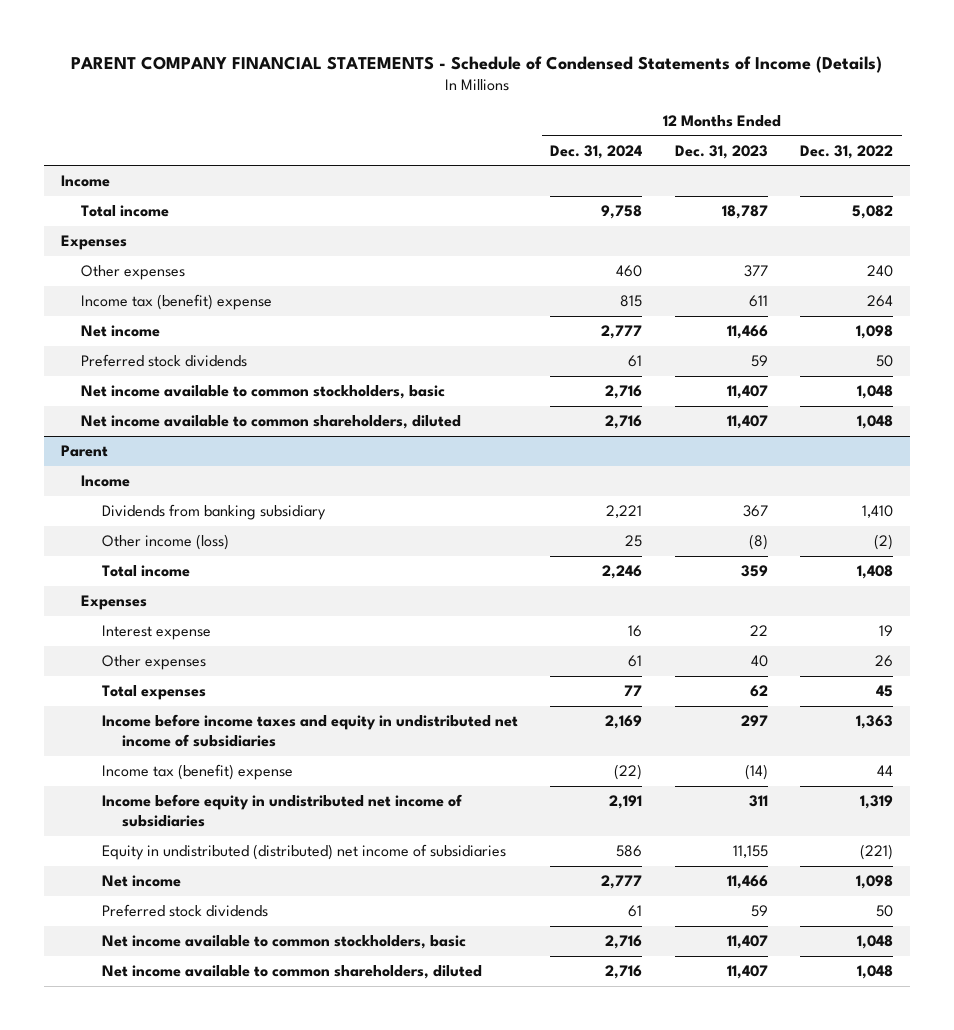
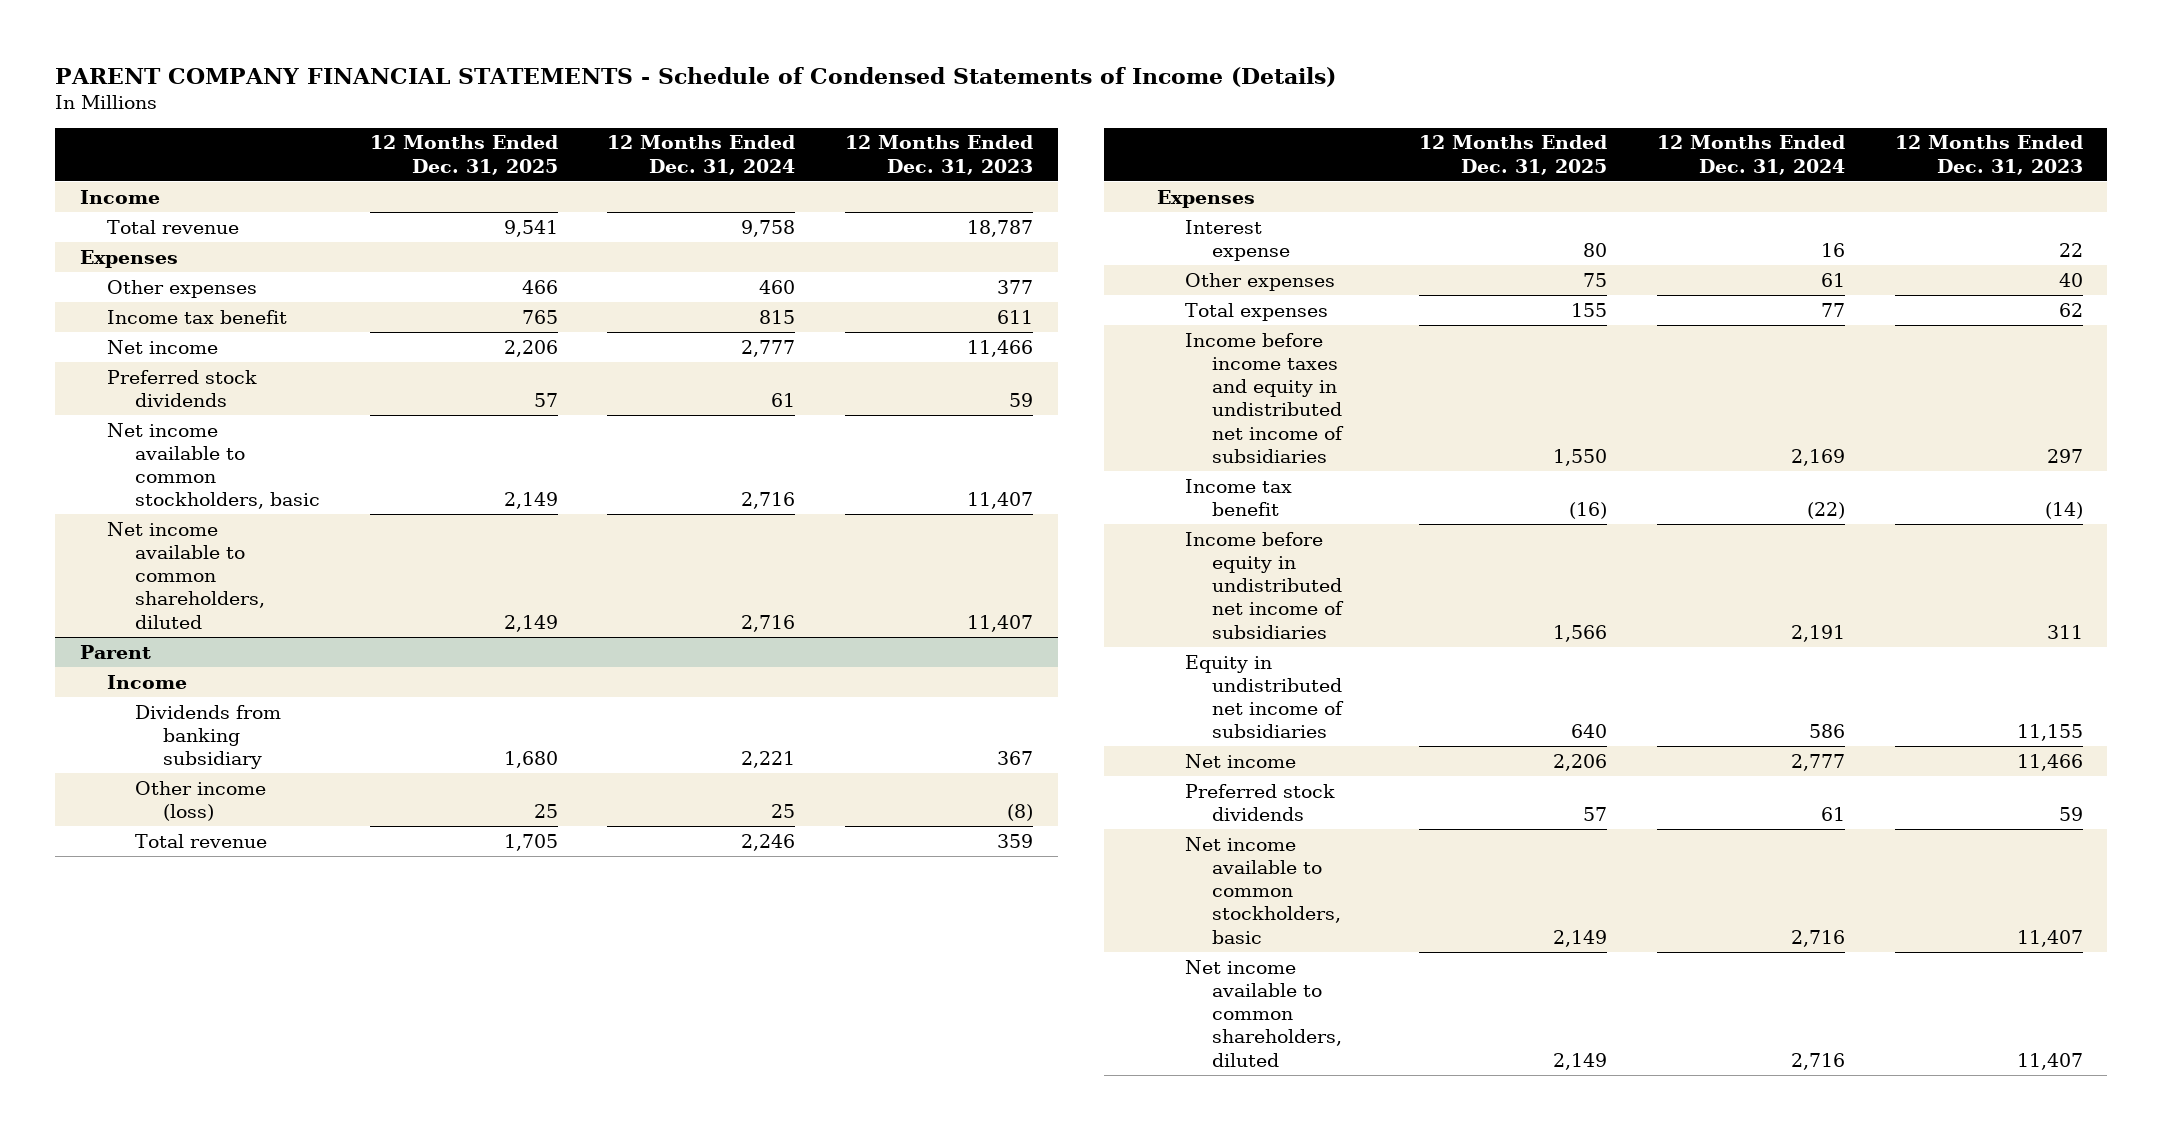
[800,144,894,159] Dec. 31, 2022 -> none
none -> [369,135,558,175] 12 Months Ended Dec. 31, 2025
[81,204,170,217] Total income -> [107,219,240,234] Total revenue
[81,293,273,310] Income tax (benefit) expense -> [107,309,288,324] Income tax benefit
[101,564,190,577] Total income -> [135,833,268,848] Total revenue
[101,763,293,780] Income tax (benefit) expense -> [1184,478,1292,516] Income tax benefit
[101,843,506,860] Equity in undistributed (distributed) net income of subsidiaries -> [1184,654,1345,739] Equity in undistributed net income of subsidiaries

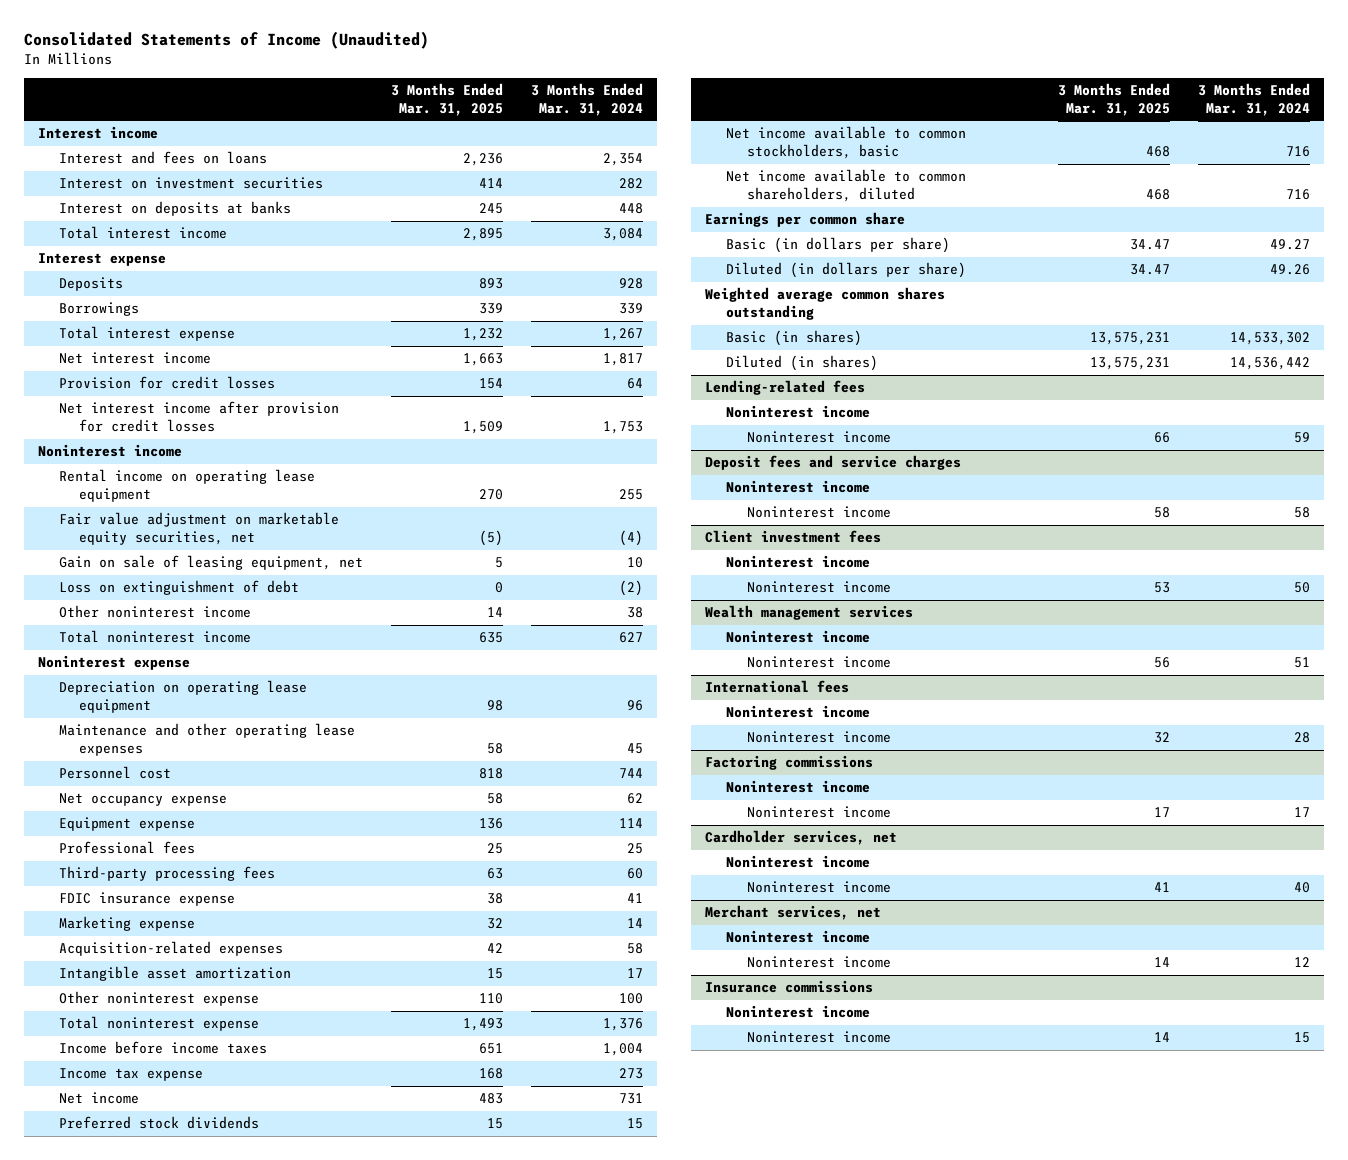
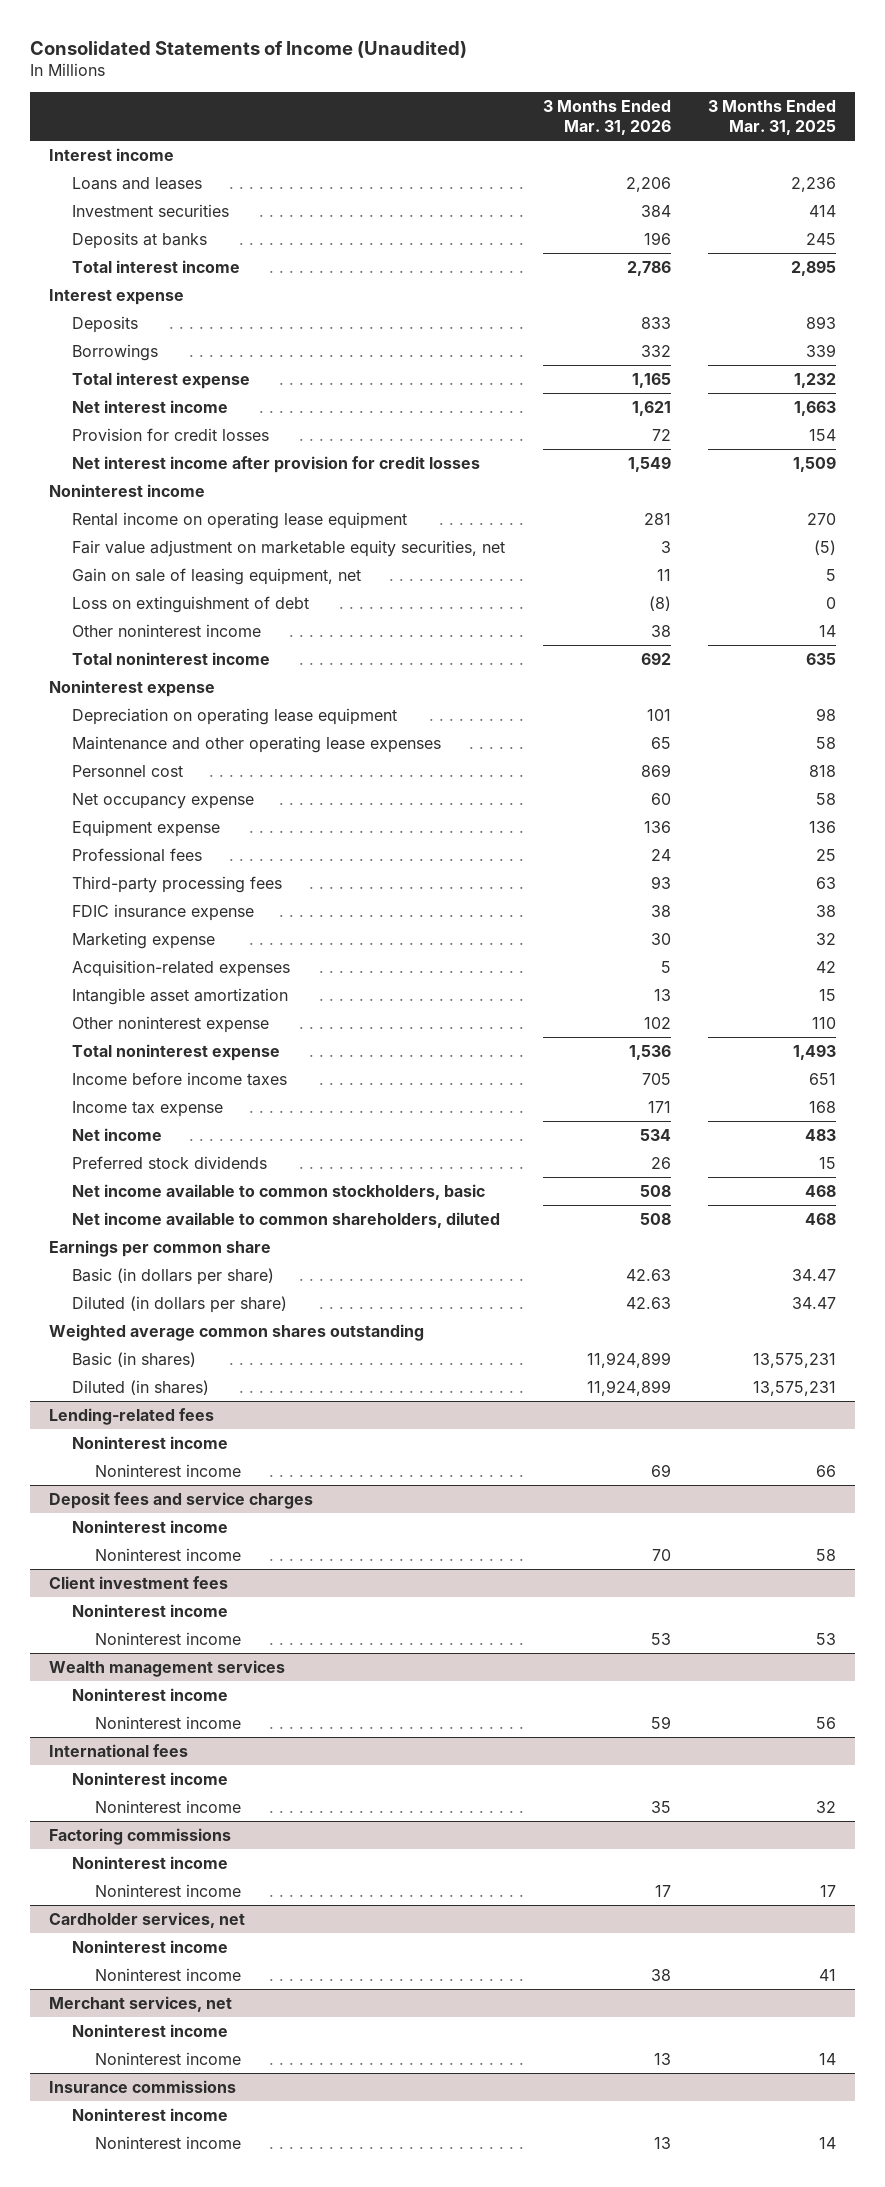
[530,83,643,116] 3 Months Ended Mar. 31, 2024 -> none
none -> [542,99,671,136] 3 Months Ended Mar. 31, 2026
[58,151,267,165] Interest and fees on loans -> [71,176,202,190] Loans and leases
[58,177,323,190] Interest on investment securities -> [71,203,229,217] Investment securities
[58,201,291,217] Interest on deposits at banks -> [71,231,207,249] Deposits at banks

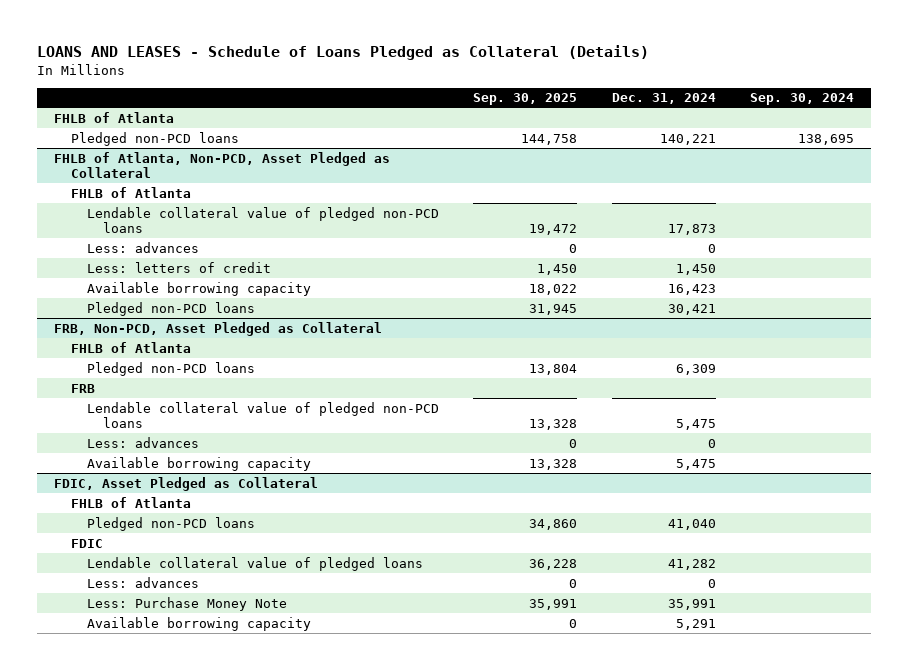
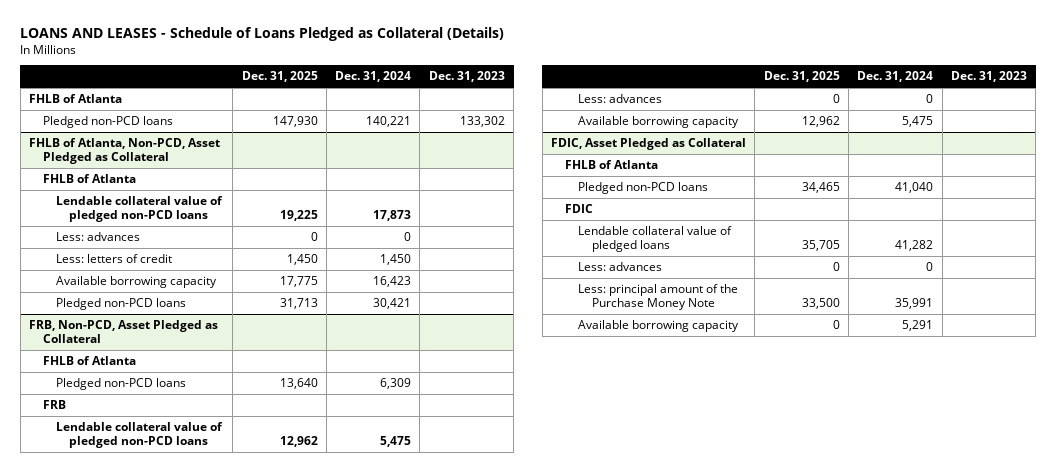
[473,93,578,106] Sep. 30, 2025 -> none
[750,93,855,106] Sep. 30, 2024 -> none
none -> [241,71,318,83] Dec. 31, 2025
none -> [428,71,505,83] Dec. 31, 2023
[86,596,287,611] Less: Purchase Money Note -> [578,283,739,310] Less: principal amount of the Purchase Money Note

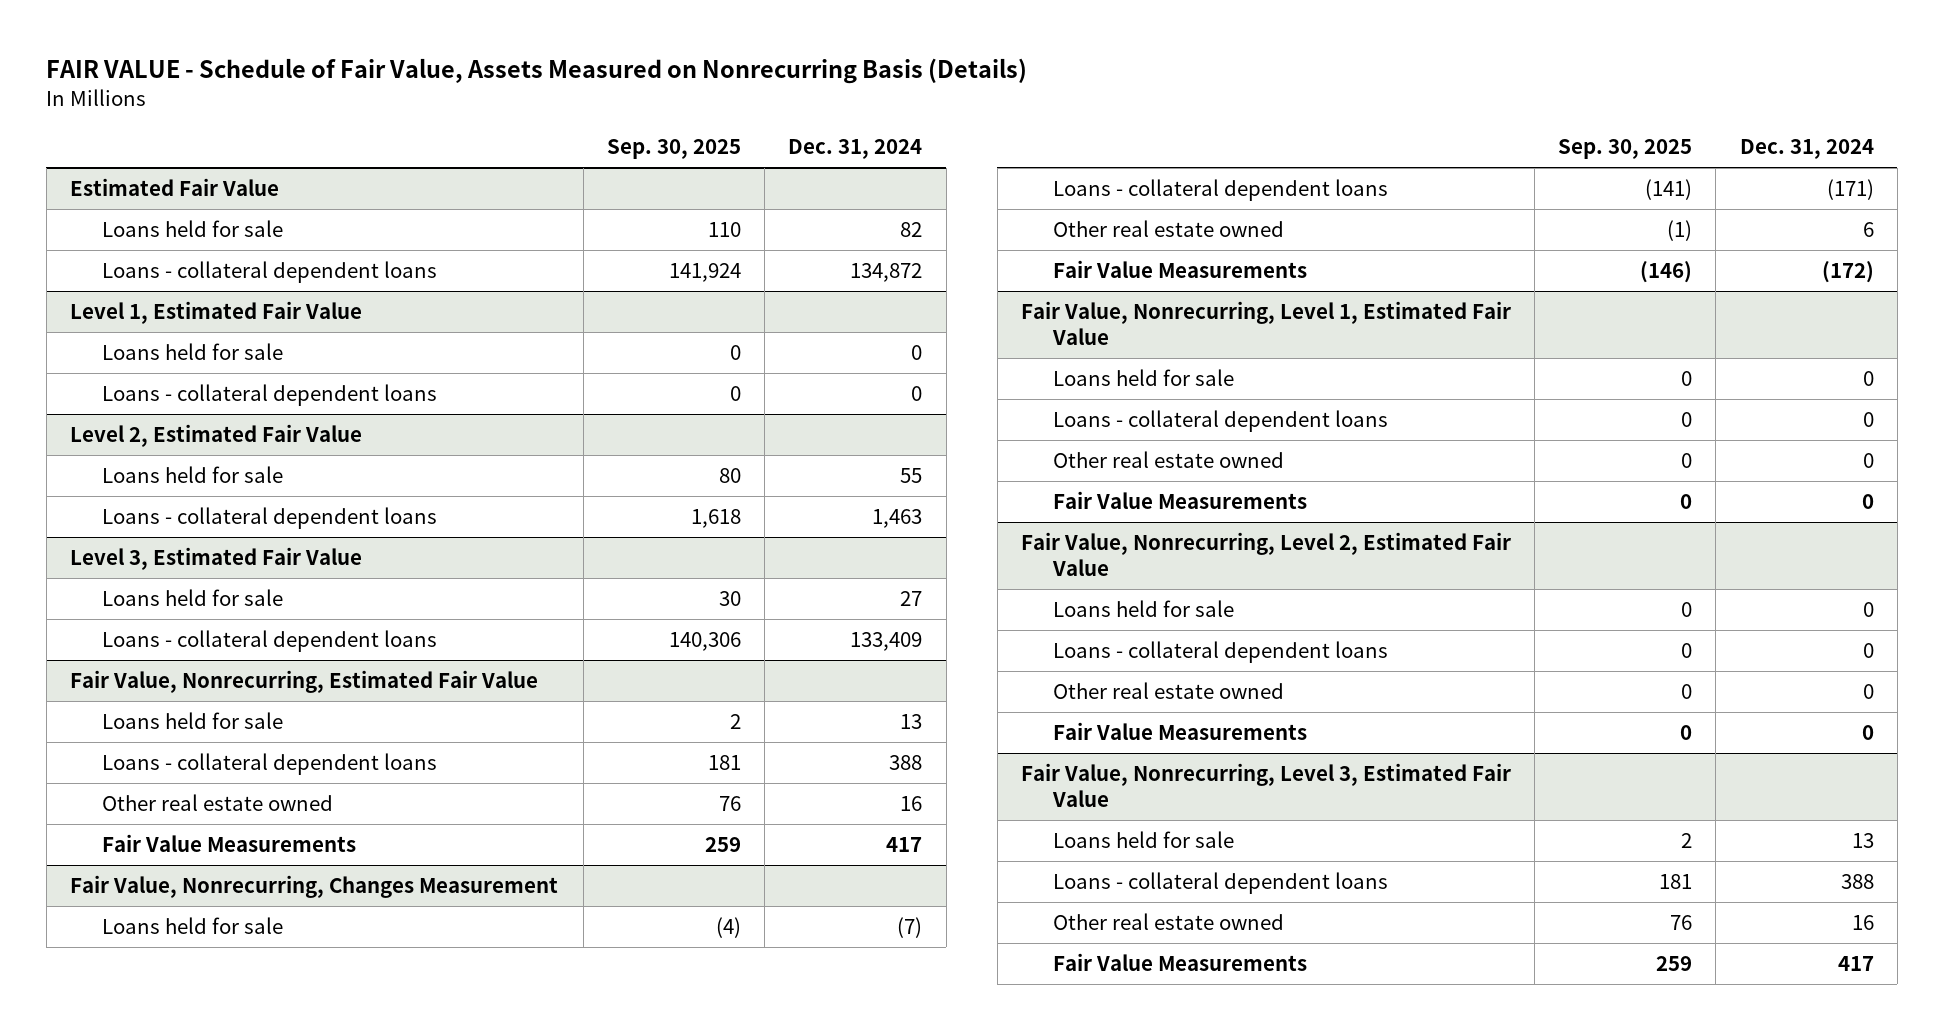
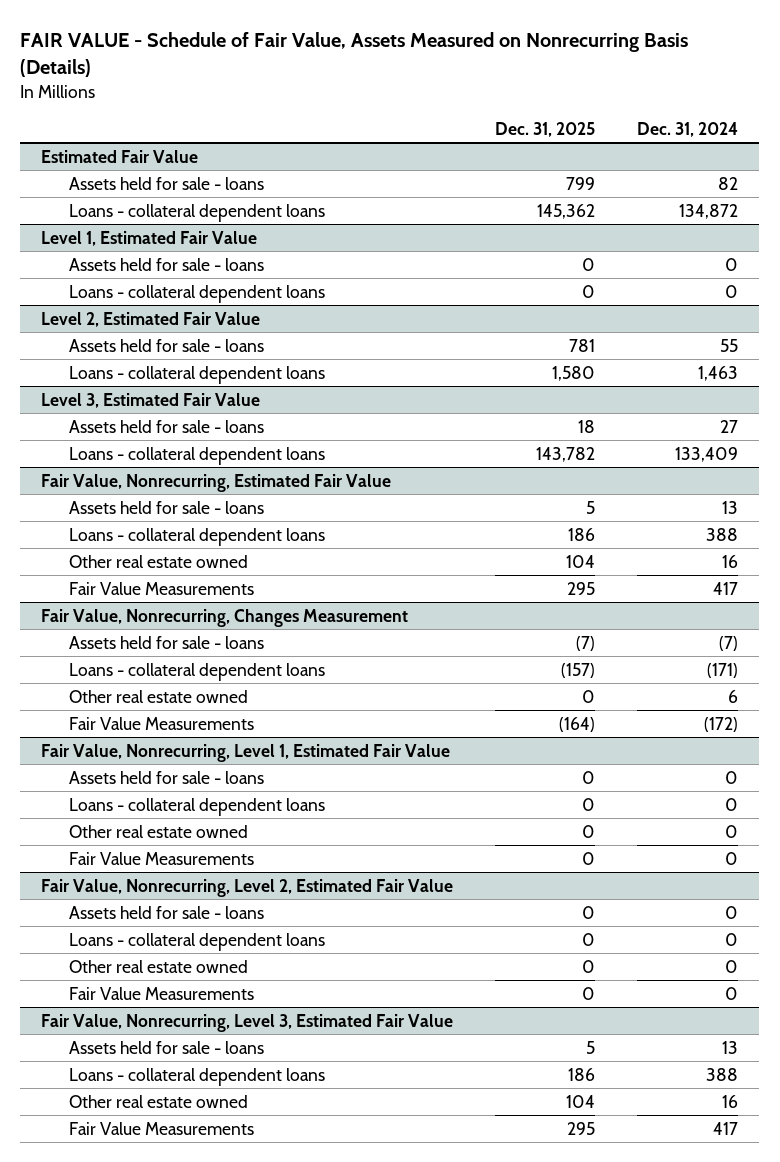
[607,139,742,160] Sep. 30, 2025 -> none
none -> [495,121,596,137] Dec. 31, 2025
[101,220,283,238] Loans held for sale -> [68,176,264,190] Assets held for sale - loans
[101,343,283,361] Loans held for sale -> [68,257,264,271] Assets held for sale - loans
[101,466,283,484] Loans held for sale -> [68,338,264,352] Assets held for sale - loans
[101,589,283,607] Loans held for sale -> [68,419,264,433] Assets held for sale - loans
[101,712,283,730] Loans held for sale -> [68,500,264,514] Assets held for sale - loans
[101,917,283,935] Loans held for sale -> [68,635,264,649] Assets held for sale - loans
[1052,369,1234,387] Loans held for sale -> [68,770,264,784] Assets held for sale - loans
[1052,600,1234,618] Loans held for sale -> [68,905,264,919] Assets held for sale - loans
[1052,831,1234,849] Loans held for sale -> [68,1040,264,1054] Assets held for sale - loans

